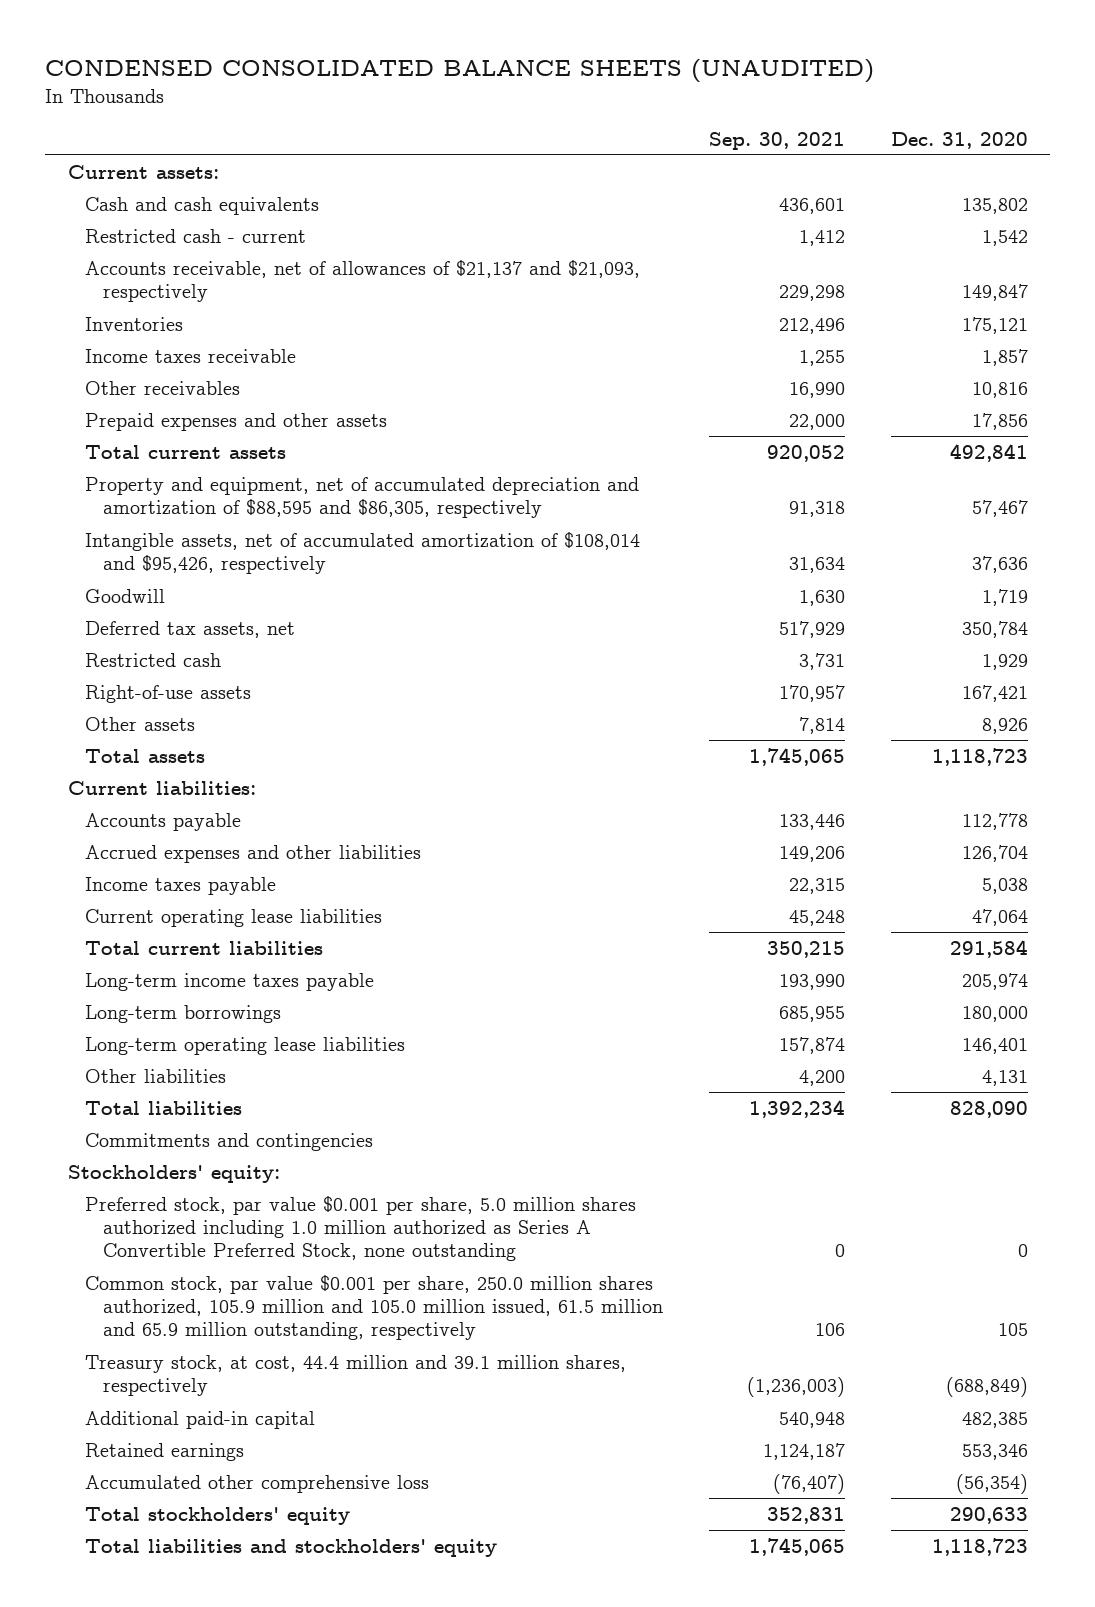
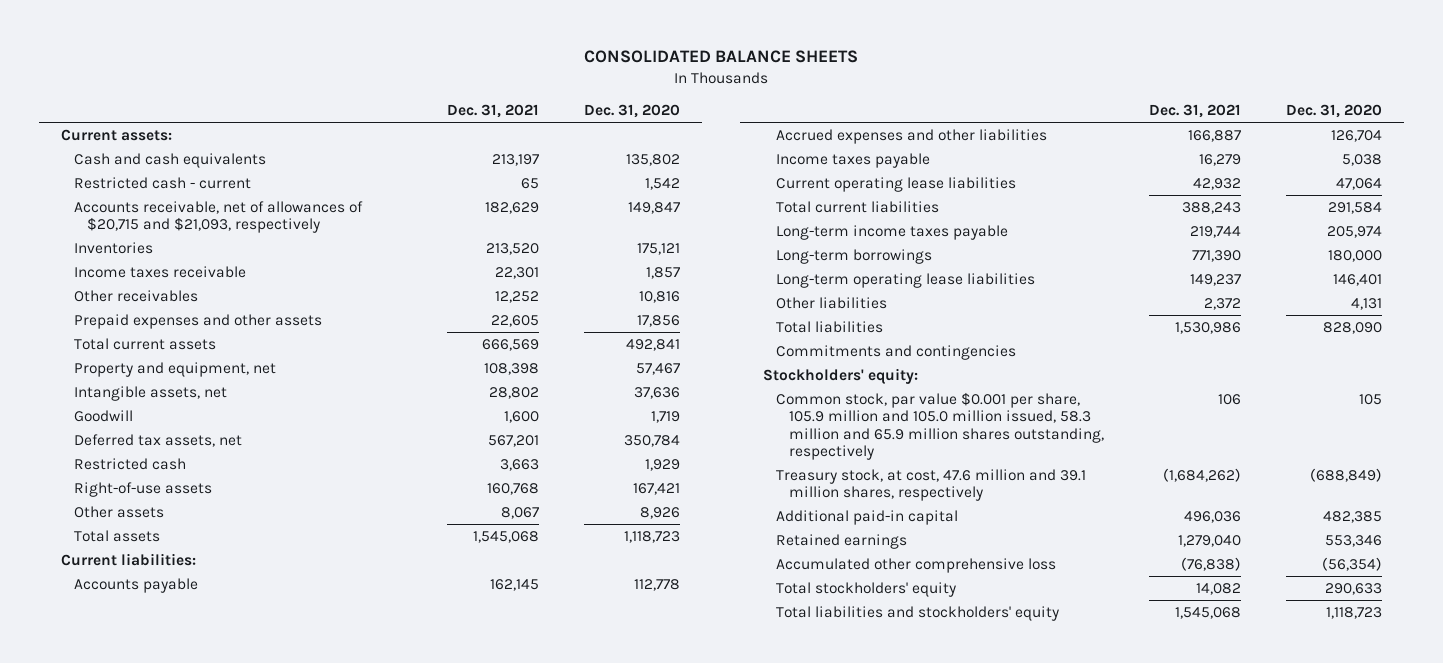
[44,58,874,83] CONDENSED CONSOLIDATED BALANCE SHEETS (UNAUDITED) -> [584,50,859,64] CONSOLIDATED BALANCE SHEETS
[708,131,845,150] Sep. 30, 2021 -> none
none -> [447,104,540,119] Dec. 31, 2021
[85,260,641,303] Accounts receivable, net of allowances of $21,137 and $21,093, respectively -> [74,200,364,234] Accounts receivable, net of allowances of $20,715 and $21,093, respectively
[85,477,640,519] Property and equipment, net of accumulated depreciation and amortization of $88,595 and $86,305, respectively -> [74,361,277,377] Property and equipment, net
[85,532,641,575] Intangible assets, net of accumulated amortization of $108,014 and $95,426, respectively -> [74,385,228,401] Intangible assets, net
[85,1196,637,1262] Preferred stock, par value $0.001 per share, 5.0 million shares authorized including 1.0 million authorized as Series A Convertible Preferred Stock, none outstanding -> none
[85,1275,663,1341] Common stock, par value $0.001 per share, 250.0 million shares authorized, 105.9 million and 105.0 million issued, 61.5 million and 65.9 million outstanding, respectively -> [775,391,1105,461] Common stock, par value $0.001 per share, 105.9 million and 105.0 million issued, 58.3 million and 65.9 million shares outstanding, respectively
[85,1355,627,1397] Treasury stock, at cost, 44.4 million and 39.1 million shares, respectively -> [775,468,1086,502] Treasury stock, at cost, 47.6 million and 39.1 million shares, respectively

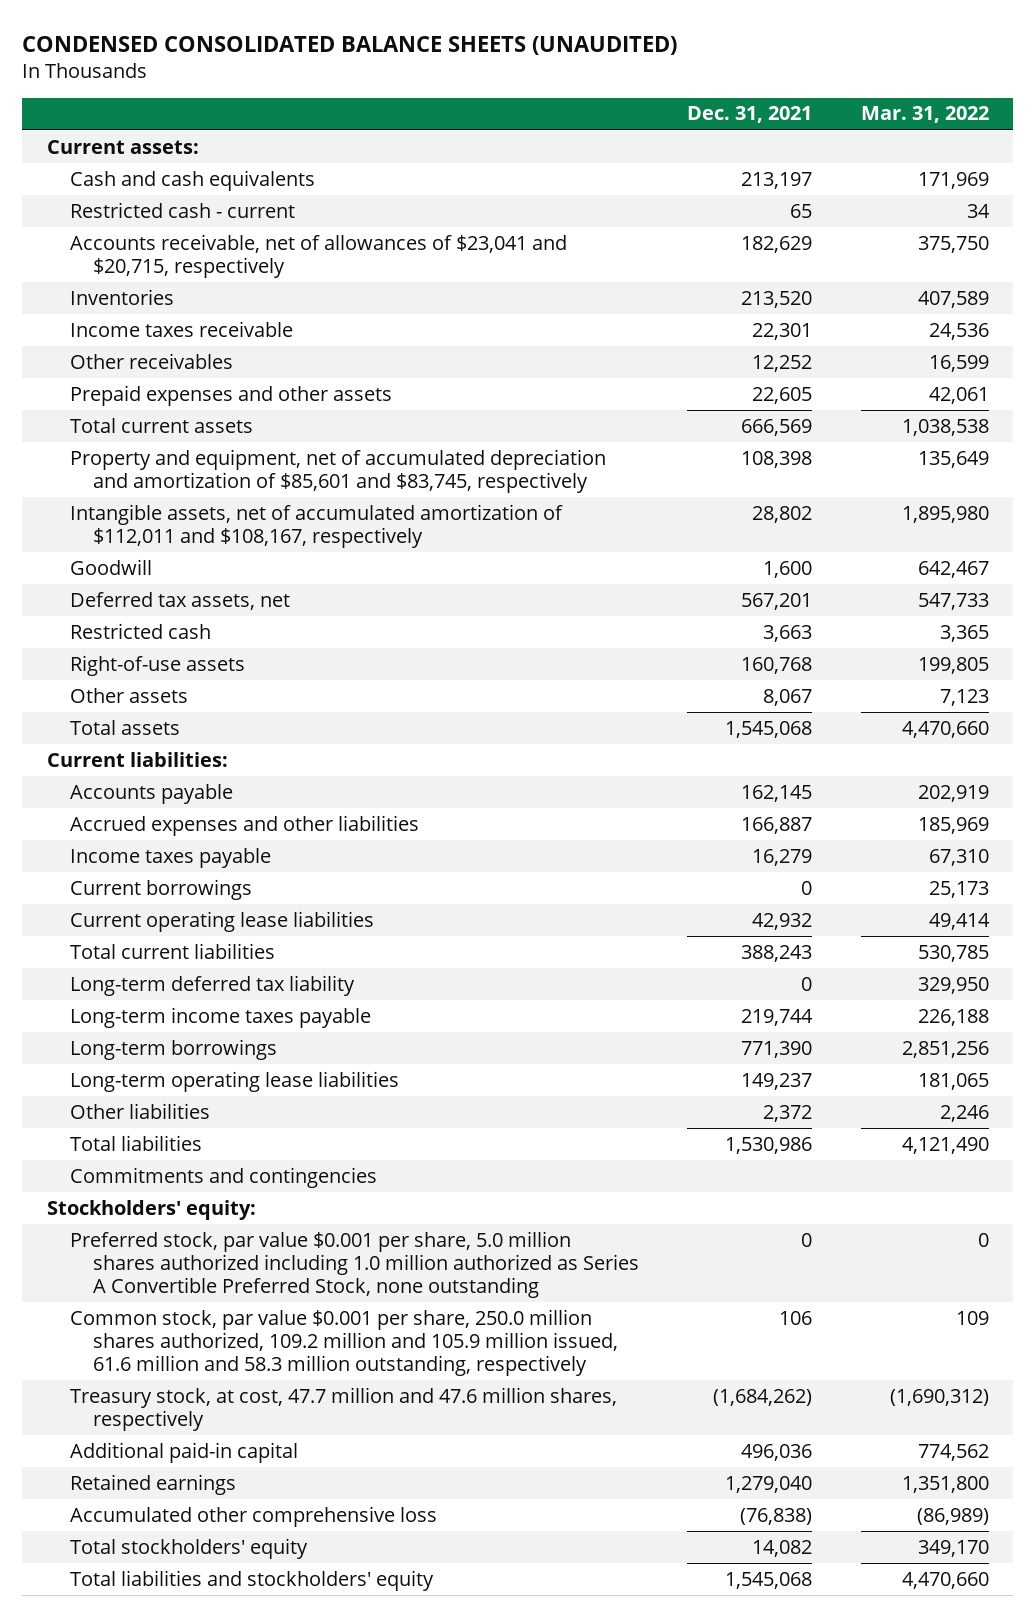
[584,50,859,64] CONSOLIDATED BALANCE SHEETS -> [22,36,678,56] CONDENSED CONSOLIDATED BALANCE SHEETS (UNAUDITED)
[583,104,680,119] Dec. 31, 2020 -> none
none -> [860,106,989,124] Mar. 31, 2022
[74,200,364,234] Accounts receivable, net of allowances of $20,715 and $21,093, respectively -> [69,233,567,278] Accounts receivable, net of allowances of $23,041 and $20,715, respectively
[74,361,277,377] Property and equipment, net -> [69,448,606,493] Property and equipment, net of accumulated depreciation and amortization of $85,601 and $83,745, respectively
[74,385,228,401] Intangible assets, net -> [69,503,563,548] Intangible assets, net of accumulated amortization of $112,011 and $108,167, respectively
none -> [69,878,252,900] Current borrowings
none -> [69,974,355,996] Long-term deferred tax liability
none -> [69,1230,639,1299] Preferred stock, par value $0.001 per share, 5.0 million shares authorized including 1.0 million authorized as Series A Convertible Preferred Stock, none outstanding
[775,391,1105,461] Common stock, par value $0.001 per share, 105.9 million and 105.0 million issued, 58.3 million and 65.9 million shares outstanding, respectively -> [69,1308,618,1377] Common stock, par value $0.001 per share, 250.0 million shares authorized, 109.2 million and 105.9 million issued, 61.6 million and 58.3 million outstanding, respectively
[775,468,1086,502] Treasury stock, at cost, 47.6 million and 39.1 million shares, respectively -> [69,1386,617,1431] Treasury stock, at cost, 47.7 million and 47.6 million shares, respectively

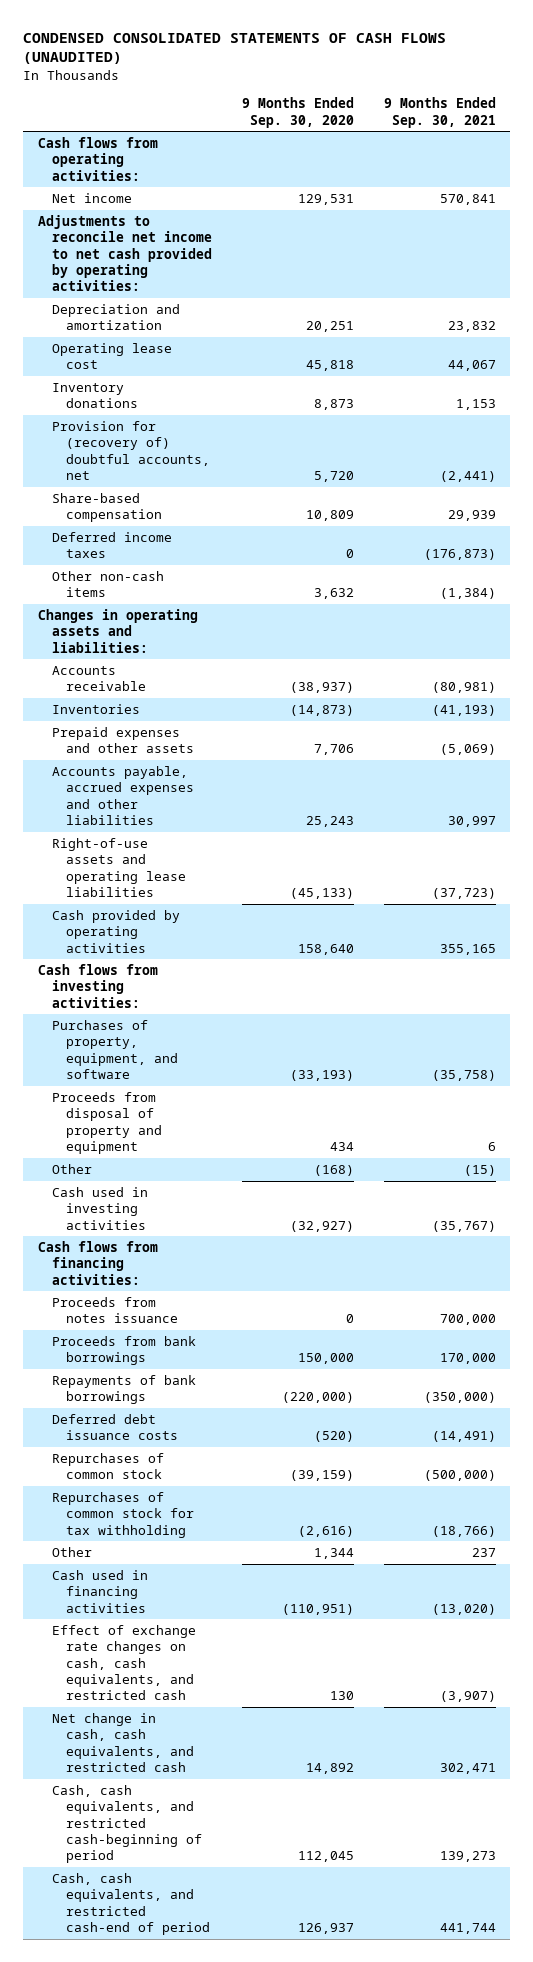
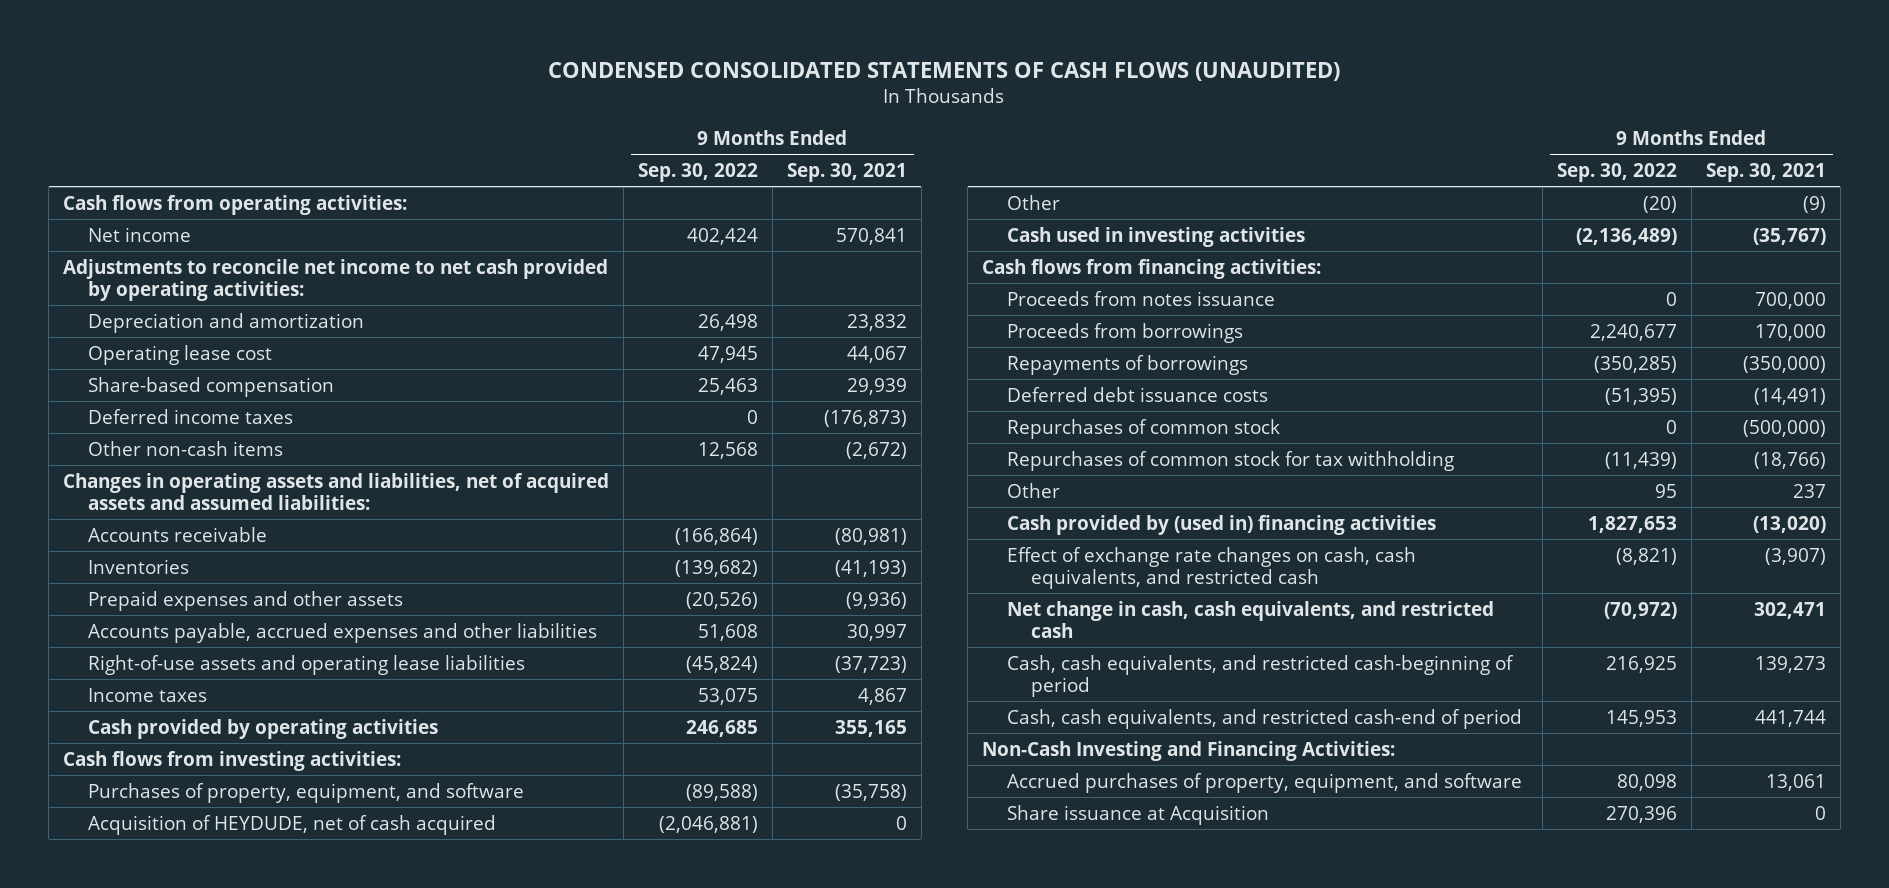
[241,97,354,128] 9 Months Ended Sep. 30, 2020 -> none
none -> [637,162,758,182] Sep. 30, 2022
[52,382,139,409] Inventory donations -> none
[52,420,211,481] Provision for (recovery of) doubtful accounts, net -> none
[439,588,496,600] (1,384) -> [845,441,907,459] (2,672)
[37,608,198,653] Changes in operating assets and liabilities: -> [63,472,610,510] Changes in operating assets and liabilities, net of acquired assets and assumed liabilities:
[439,744,496,756] (5,069) -> [845,591,907,609] (9,936)
none -> [87,687,207,702] Income taxes
[52,1091,163,1155] Proceeds from disposal of property and equipment -> none
none -> [87,814,496,835] Acquisition of HEYDUDE, net of cash acquired
[463,1164,496,1176] (15) -> [1802,195,1826,213] (9)
[52,1335,197,1366] Proceeds from bank borrowings -> [1006,322,1243,343] Proceeds from borrowings
[52,1374,197,1405] Repayments of bank borrowings -> [1006,354,1248,375] Repayments of borrowings
[52,1569,149,1613] Cash used in financing activities -> [1006,514,1436,535] Cash provided by (used in) financing activities
none -> [982,740,1396,761] Non-Cash Investing and Financing Activities:
none -> [1006,772,1522,793] Accrued purchases of property, equipment, and software
none -> [1006,804,1269,825] Share issuance at Acquisition

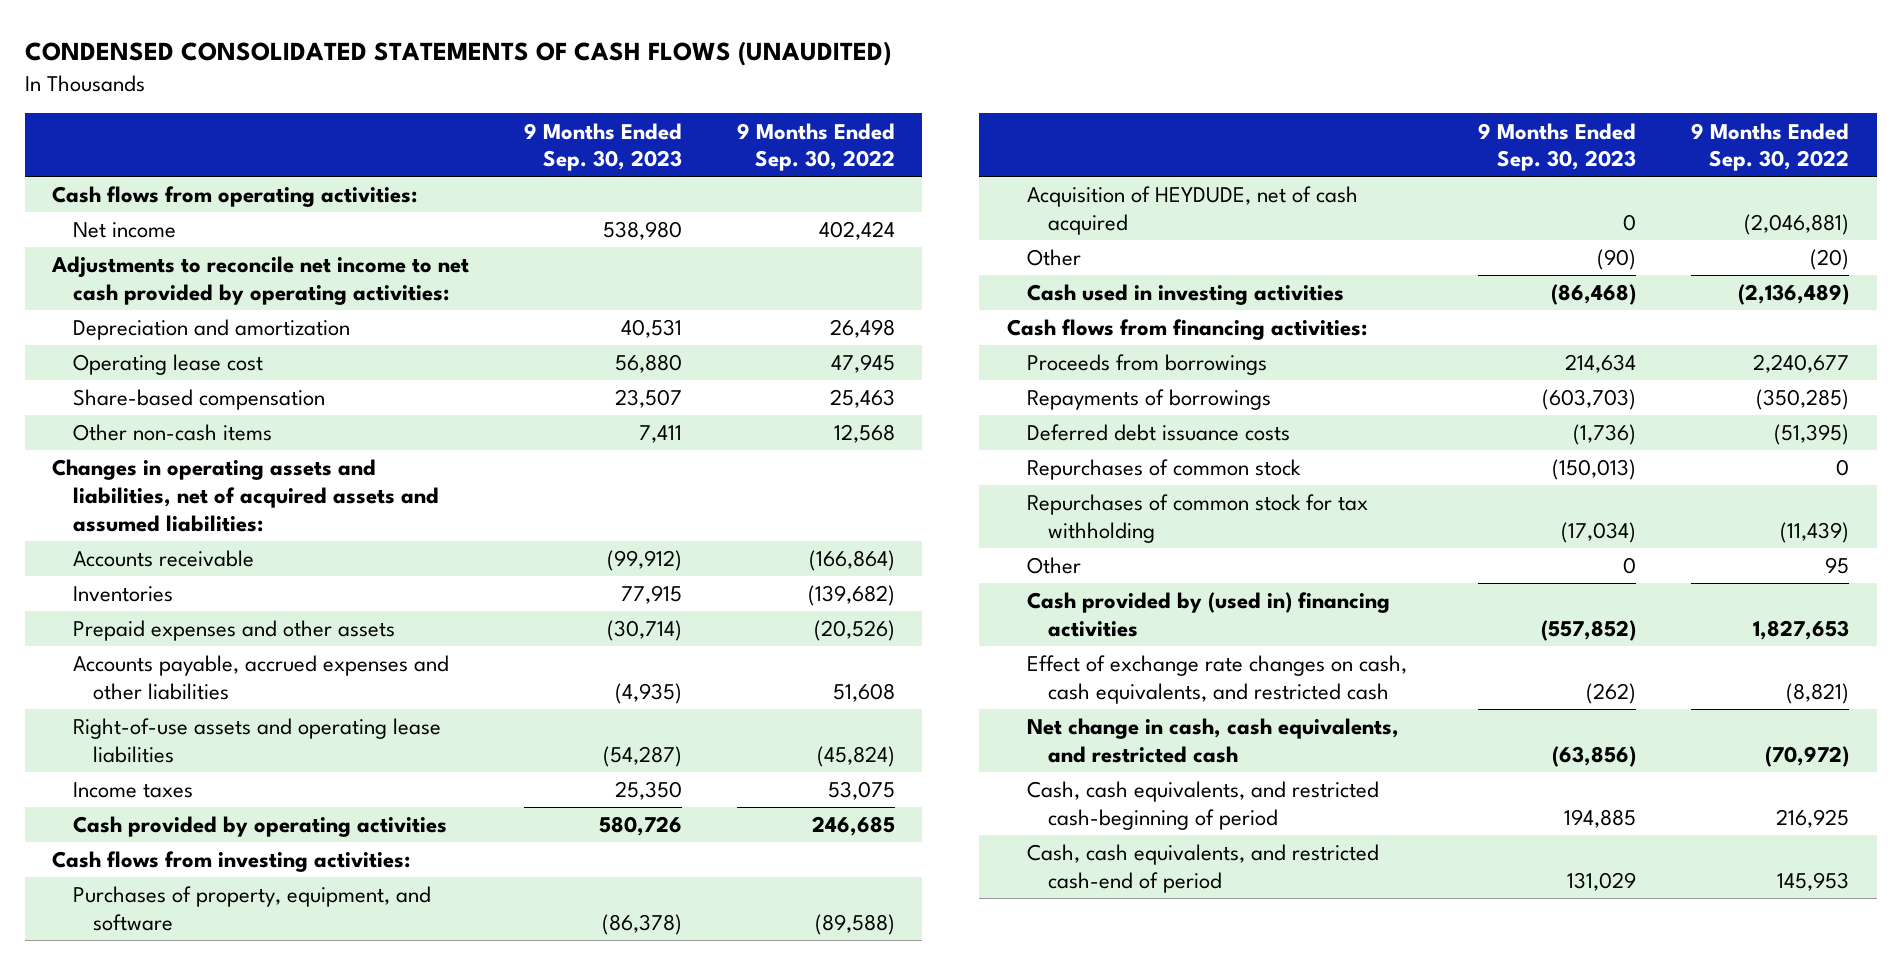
[786,162,907,182] Sep. 30, 2021 -> none
none -> [524,122,683,172] 9 Months Ended Sep. 30, 2023
[87,408,293,424] Deferred income taxes -> none
[1006,290,1275,306] Proceeds from notes issuance -> none
[982,740,1396,761] Non-Cash Investing and Financing Activities: -> none
[1006,772,1522,793] Accrued purchases of property, equipment, and software -> none
[1006,804,1269,825] Share issuance at Acquisition -> none

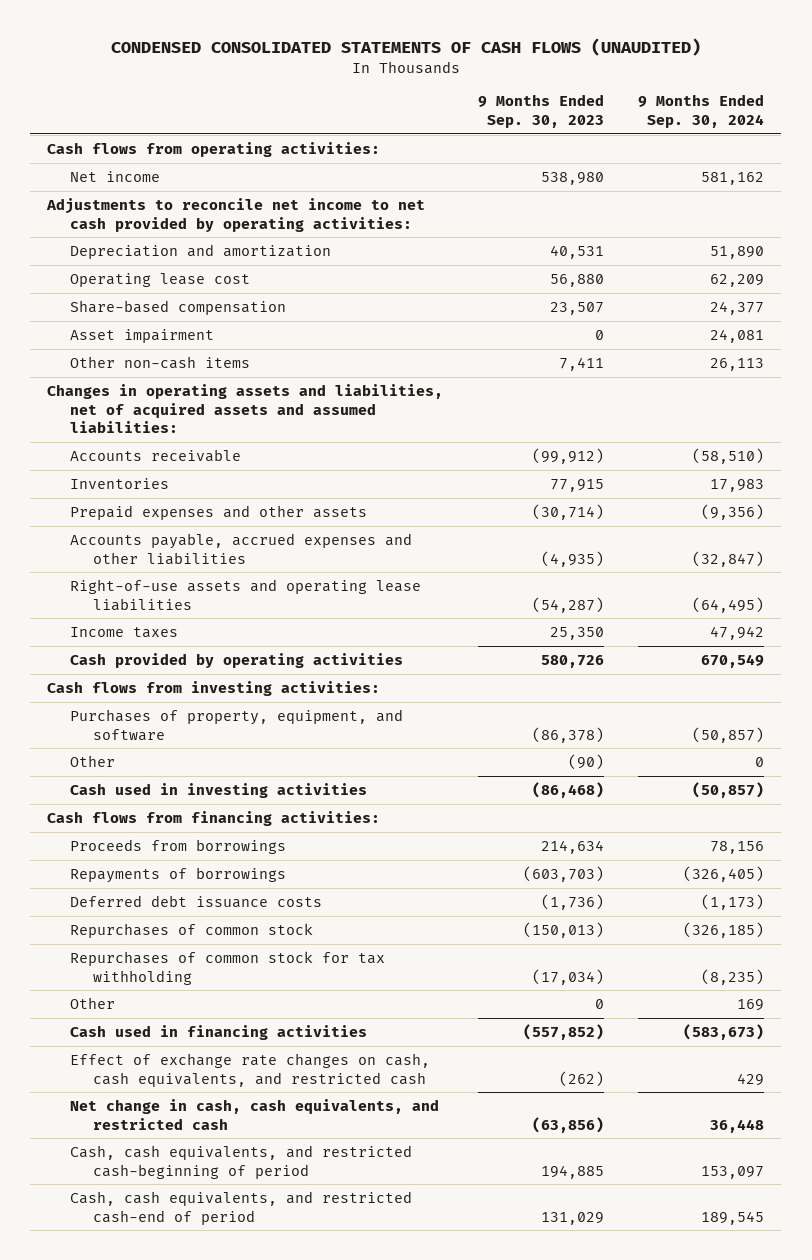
[736,122,895,172] 9 Months Ended Sep. 30, 2022 -> none
none -> [638,94,765,128] 9 Months Ended Sep. 30, 2024
none -> [70,329,215,344] Asset impairment
[1027,186,1359,235] Acquisition of HEYDUDE, net of cash acquired -> none
[1027,592,1391,637] Cash provided by (used in) financing activities -> [70,1025,368,1041] Cash used in financing activities

